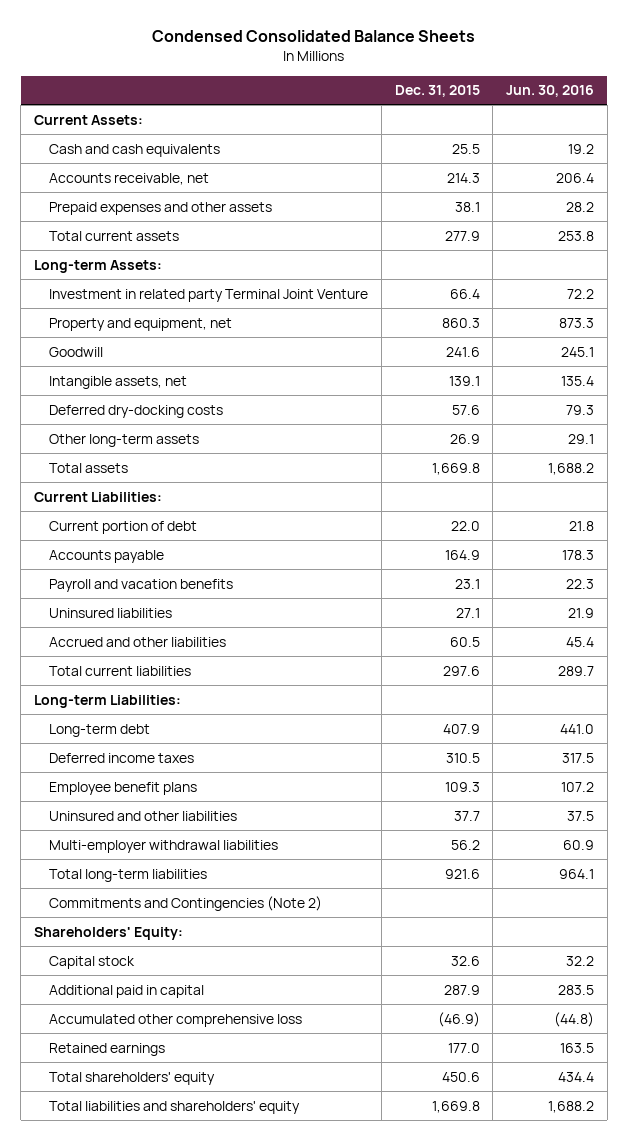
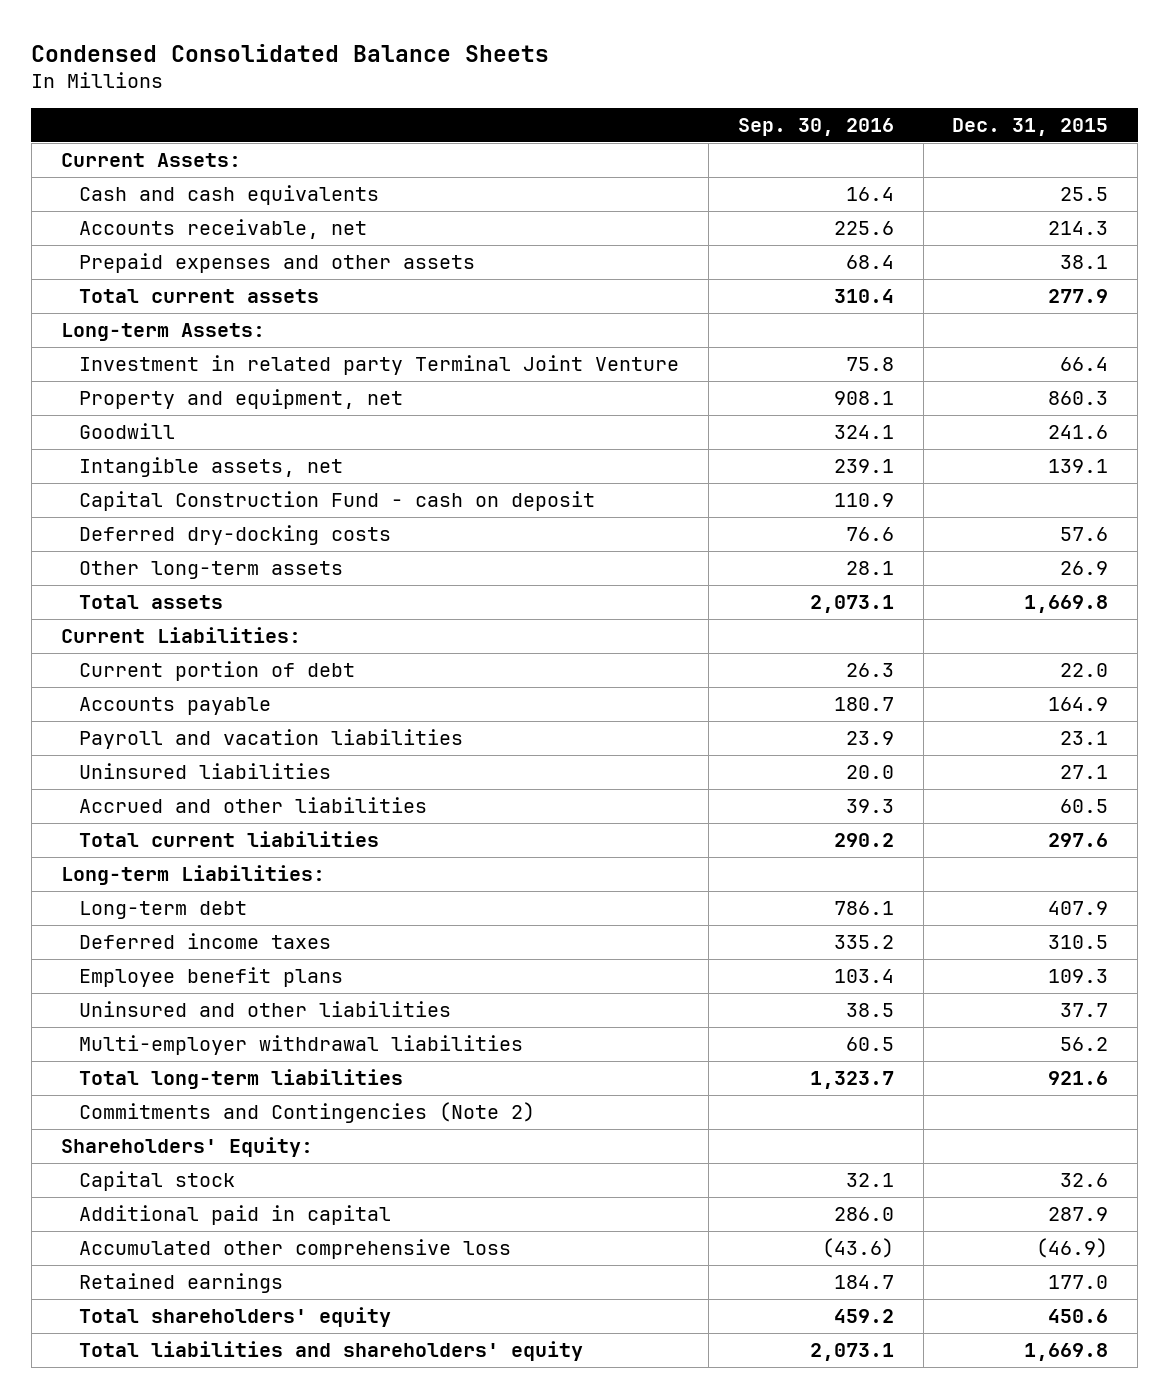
[506,85,595,98] Jun. 30, 2016 -> none
none -> [737,117,894,136] Sep. 30, 2016
none -> [79,491,596,512] Capital Construction Fund - cash on deposit
[48,578,233,592] Payroll and vacation benefits -> [79,729,464,750] Payroll and vacation liabilities

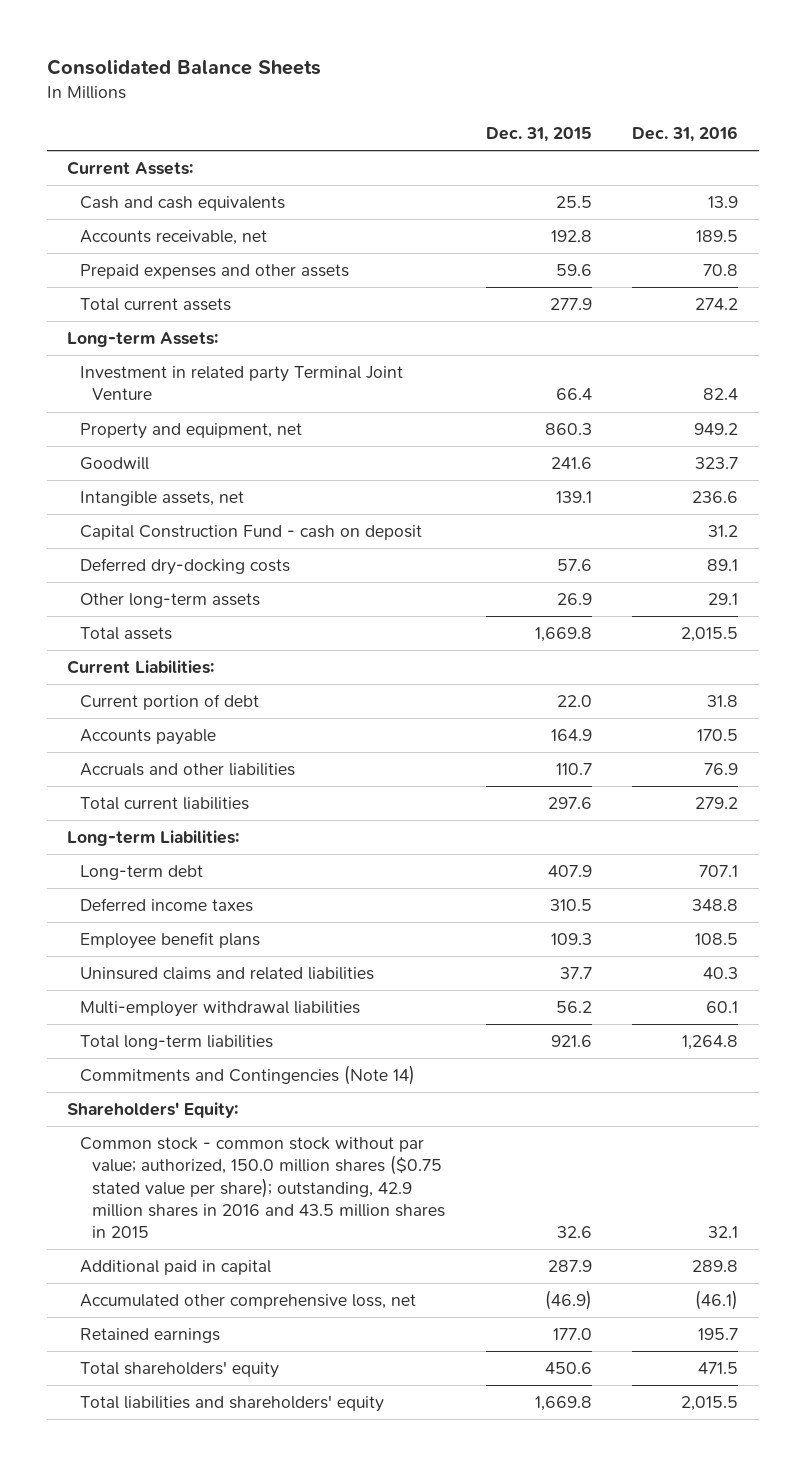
[31,43,550,62] Condensed Consolidated Balance Sheets -> [46,59,321,76] Consolidated Balance Sheets
[737,117,894,136] Sep. 30, 2016 -> none
none -> [632,125,739,142] Dec. 31, 2016
[1048,221,1109,236] 214.3 -> [550,230,592,243] 192.8
[1060,255,1109,270] 38.1 -> [555,264,592,277] 59.6
[79,729,464,750] Payroll and vacation liabilities -> none
[79,763,332,780] Uninsured liabilities -> none
[79,797,428,814] Accrued and other liabilities -> [79,763,295,777] Accruals and other liabilities
[1060,799,1109,814] 60.5 -> [555,763,592,776] 110.7
[79,1001,452,1018] Uninsured and other liabilities -> [79,967,374,981] Uninsured claims and related liabilities
[79,1102,536,1124] Commitments and Contingencies (Note 2) -> [79,1065,415,1086] Commitments and Contingencies (Note 14)
[79,1171,236,1192] Capital stock -> [79,1137,446,1238] Common stock - common stock without par value; authorized, 150.0 million shares ($0.75 stated value per share); outstanding, 42.9 million shares in 2016 and 43.5 million shares in 2015
[79,1239,512,1260] Accumulated other comprehensive loss -> [79,1294,416,1310] Accumulated other comprehensive loss, net

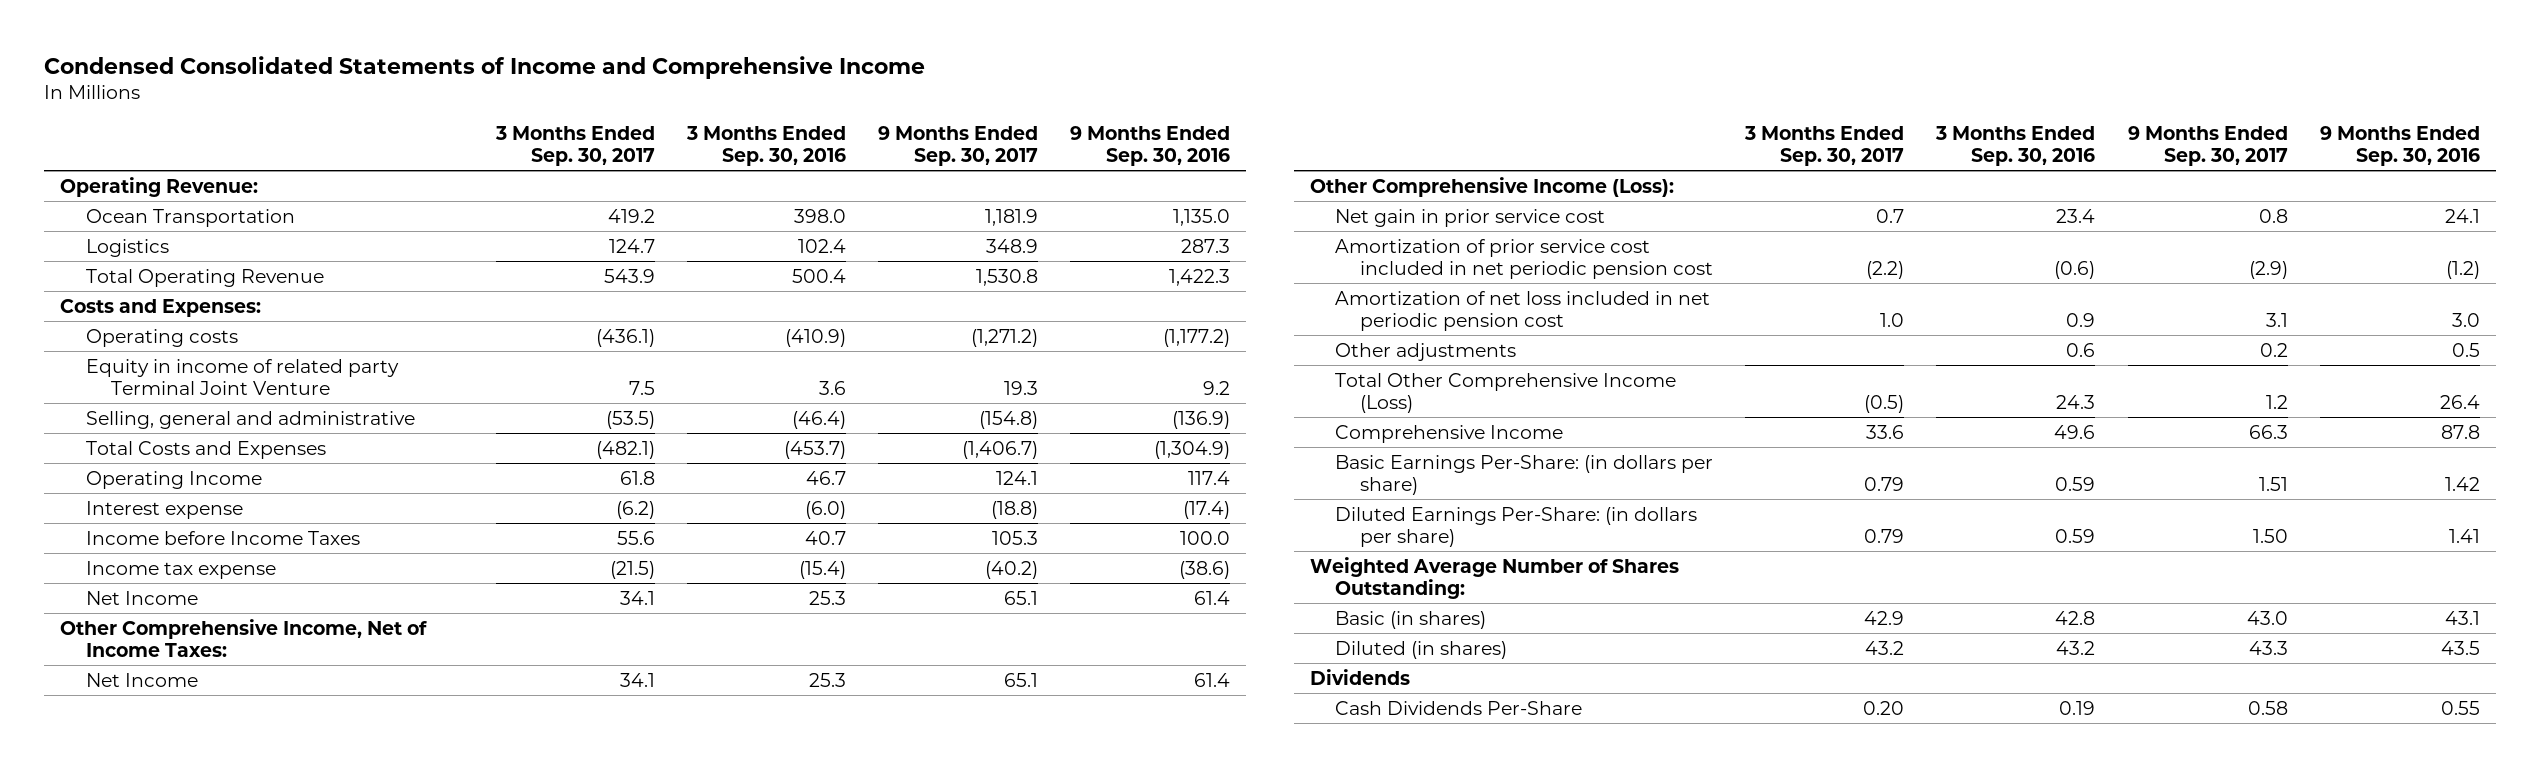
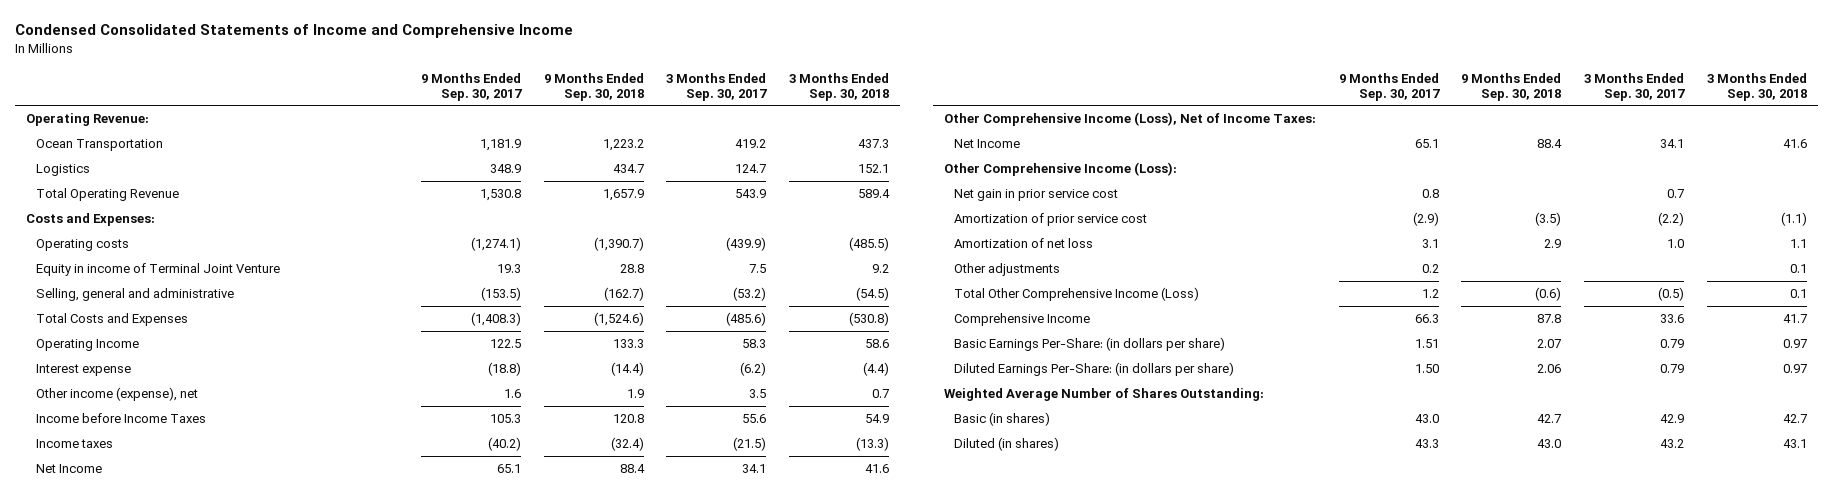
[686,125,847,166] 3 Months Ended Sep. 30, 2016 -> none
[1070,125,1231,166] 9 Months Ended Sep. 30, 2016 -> none
none -> [543,72,644,101] 9 Months Ended Sep. 30, 2018
none -> [788,72,889,101] 3 Months Ended Sep. 30, 2018
[596,328,656,347] (436.1) -> [726,236,767,251] (439.9)
[971,328,1039,347] (1,271.2) -> [470,236,521,251] (1,274.1)
[85,358,399,395] Equity in income of related party Terminal Joint Venture -> [35,262,280,276] Equity in income of Terminal Joint Venture
[606,410,656,429] (53.5) -> [733,286,767,301] (53.2)
[979,410,1039,429] (154.8) -> [480,286,521,301] (153.5)
[596,440,656,459] (482.1) -> [726,311,767,326] (485.6)
[962,440,1039,459] (1,406.7) -> [470,311,521,326] (1,408.3)
[620,470,656,485] 61.8 -> [742,338,767,348] 58.3
[996,470,1039,485] 124.1 -> [489,338,521,348] 122.5
none -> [35,386,198,401] Other income (expense), net
[85,560,276,579] Income tax expense -> [35,438,113,448] Income taxes
[60,618,428,657] Other Comprehensive Income, Net of Income Taxes: -> [944,111,1317,126] Other Comprehensive Income (Loss), Net of Income Taxes:
[1335,238,1714,279] Amortization of prior service cost included in net periodic pension cost -> [953,212,1147,226] Amortization of prior service cost
[1335,290,1711,331] Amortization of net loss included in net periodic pension cost -> [953,237,1093,248] Amortization of net loss
[1309,668,1410,685] Dividends -> none
[1335,700,1583,715] Cash Dividends Per-Share -> none

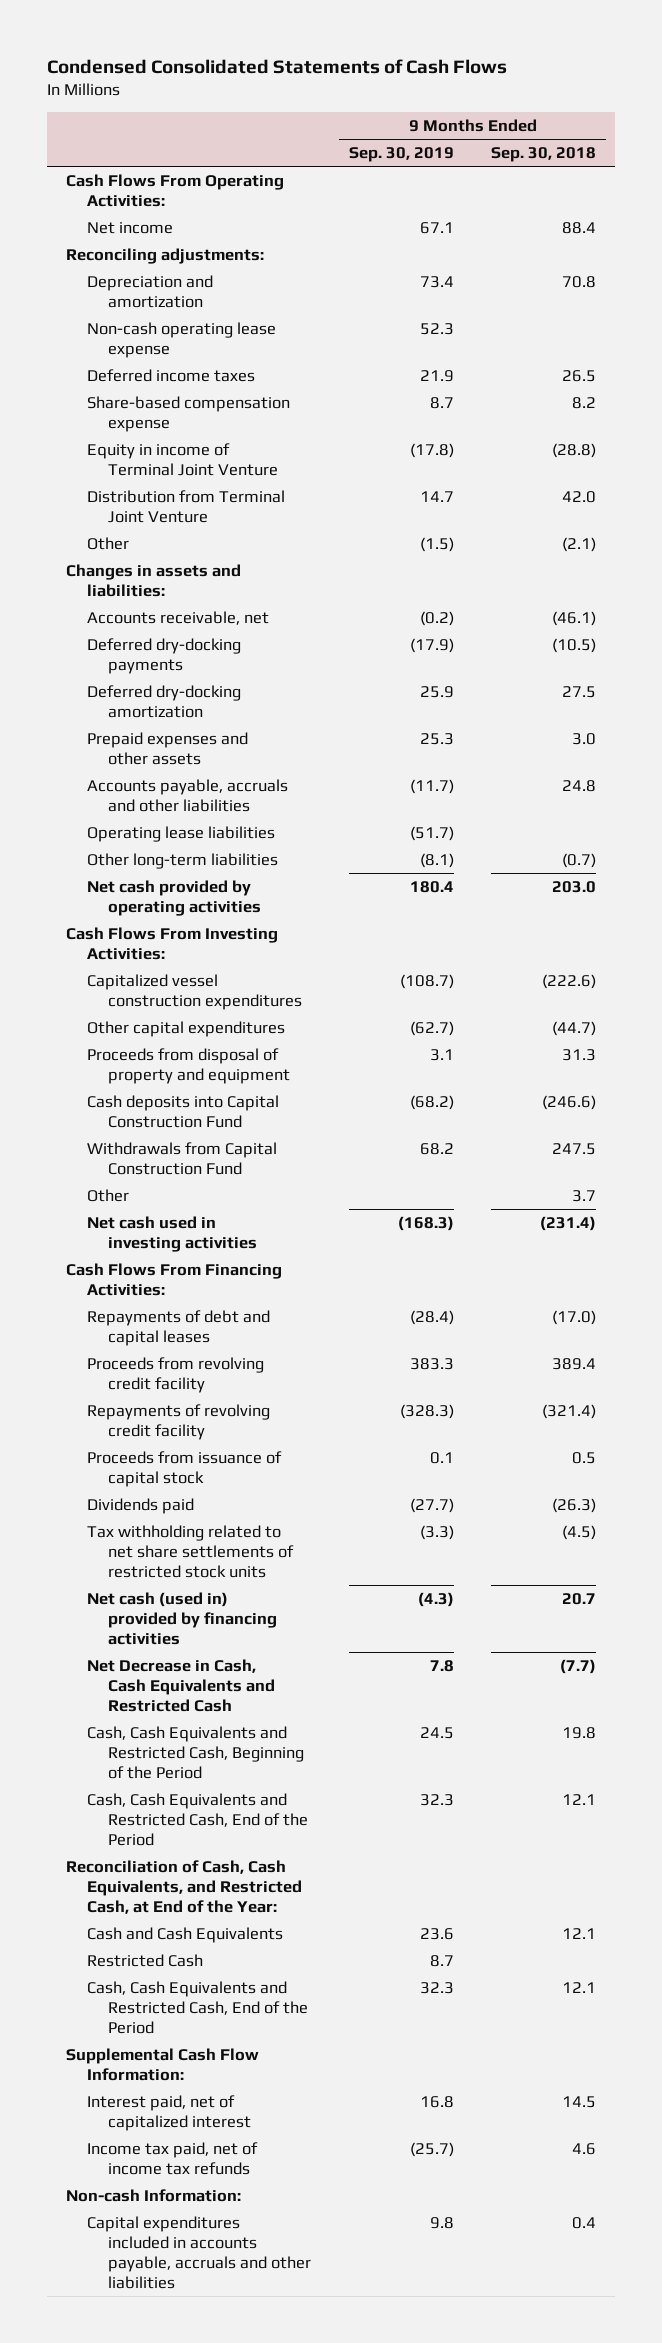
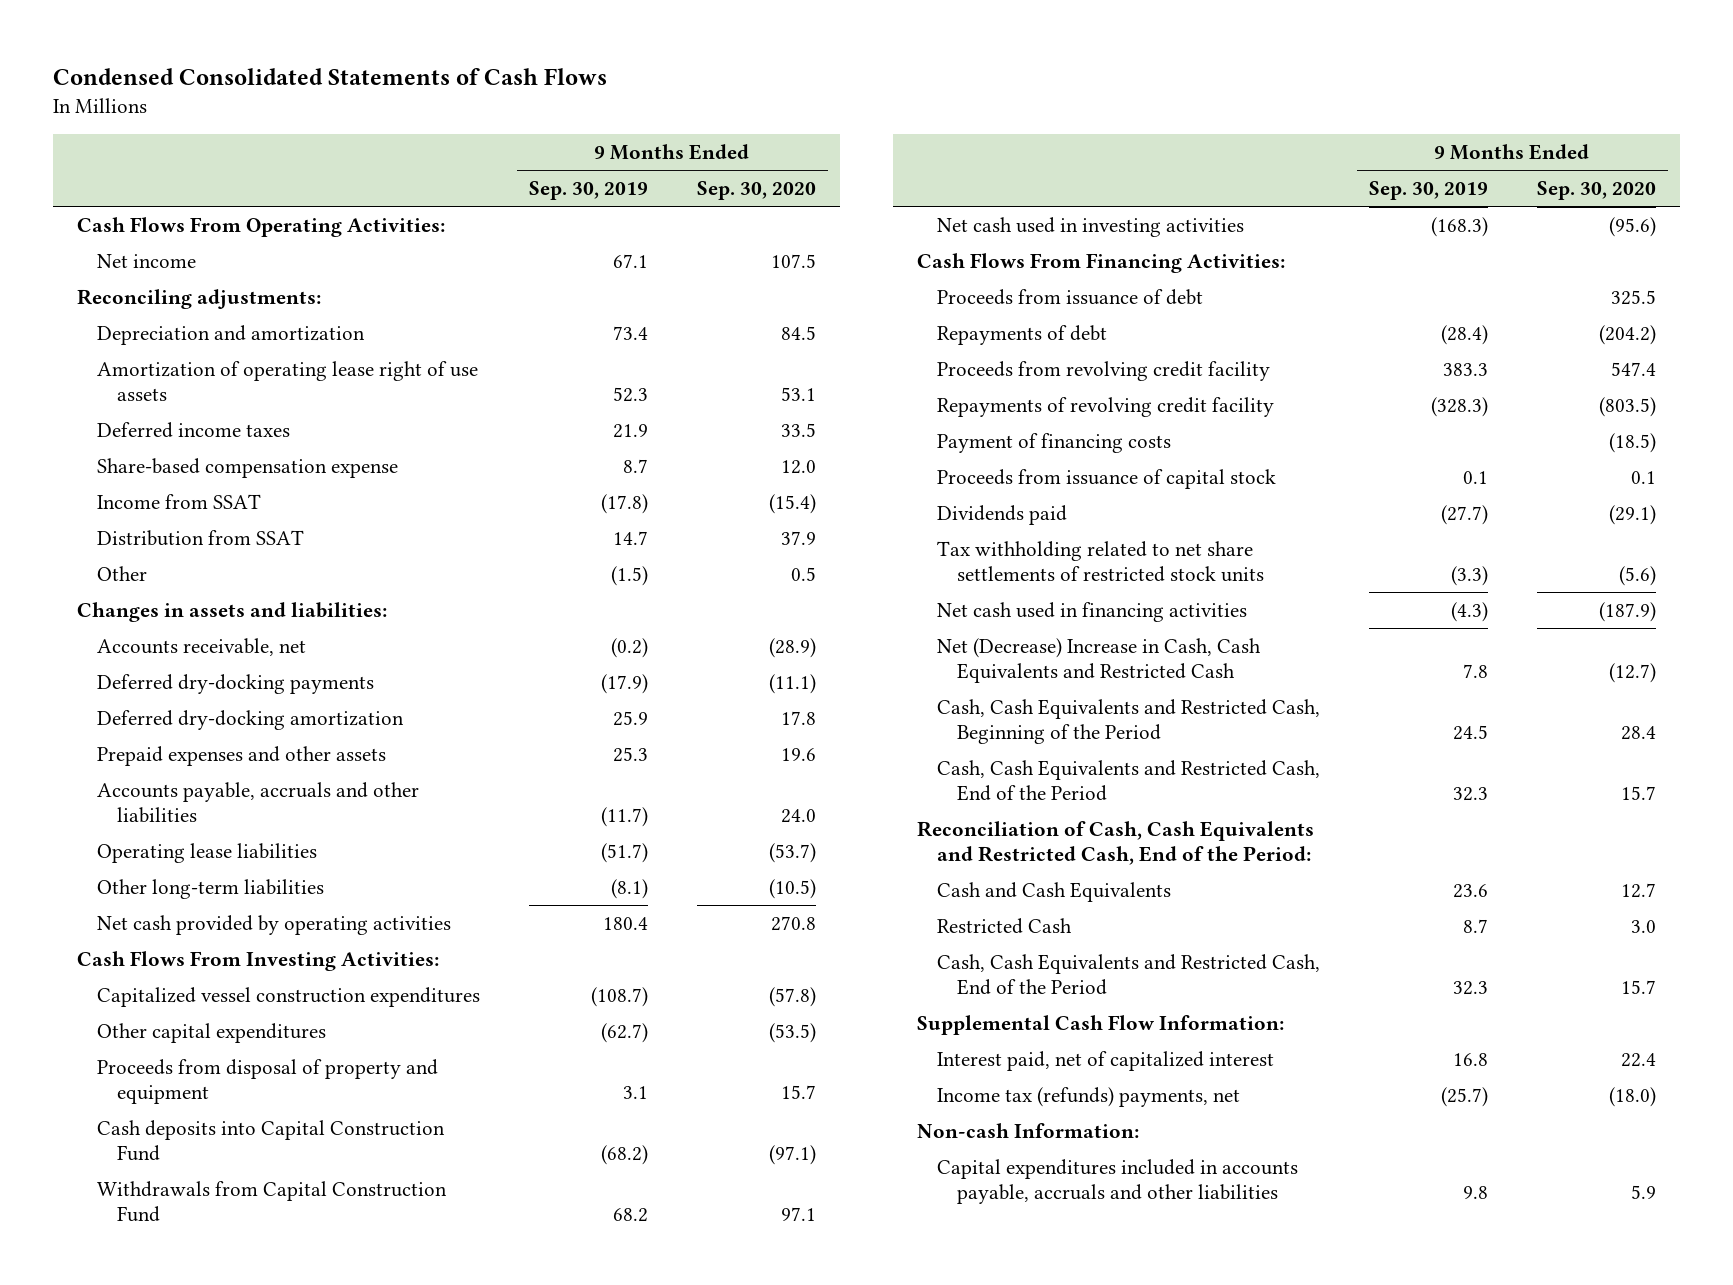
[491,146,597,162] Sep. 30, 2018 -> none
none -> [696,181,816,201] Sep. 30, 2020
[87,321,277,358] Non-cash operating lease expense -> [96,360,478,401] Amortization of operating lease right of use assets
[87,442,279,476] Equity in income of Terminal Joint Venture -> [96,493,261,509] Income from SSAT
[87,489,286,523] Distribution from Terminal Joint Venture -> [96,529,304,546] Distribution from SSAT
[87,1188,130,1202] Other -> none
none -> [936,288,1203,305] Proceeds from issuance of debt
[87,1309,271,1346] Repayments of debt and capital leases -> [936,324,1107,345] Repayments of debt
none -> [936,432,1171,453] Payment of financing costs
[87,1591,278,1645] Net cash (used in) provided by financing activities -> [936,601,1247,622] Net cash used in financing activities
[87,1658,276,1712] Net Decrease in Cash, Cash Equivalents and Restricted Cash -> [936,637,1261,683] Net (Decrease) Increase in Cash, Cash Equivalents and Restricted Cash
[65,1859,303,1914] Reconciliation of Cash, Cash Equivalents, and Restricted Cash, at End of the Year: -> [917,820,1315,865] Reconciliation of Cash, Cash Equivalents and Restricted Cash, End of the Period:
[87,2141,259,2175] Income tax paid, net of income tax refunds -> [936,1086,1240,1107] Income tax (refunds) payments, net

